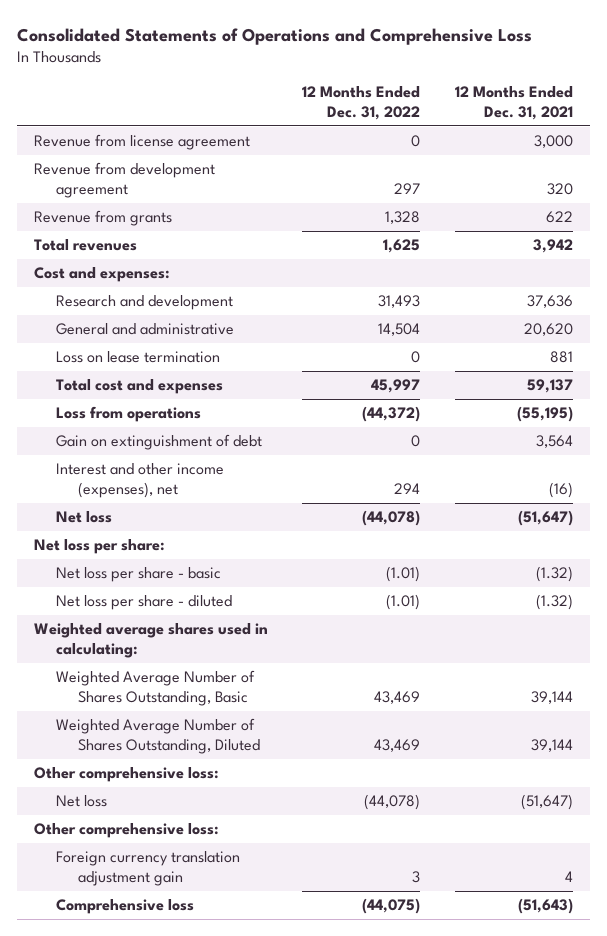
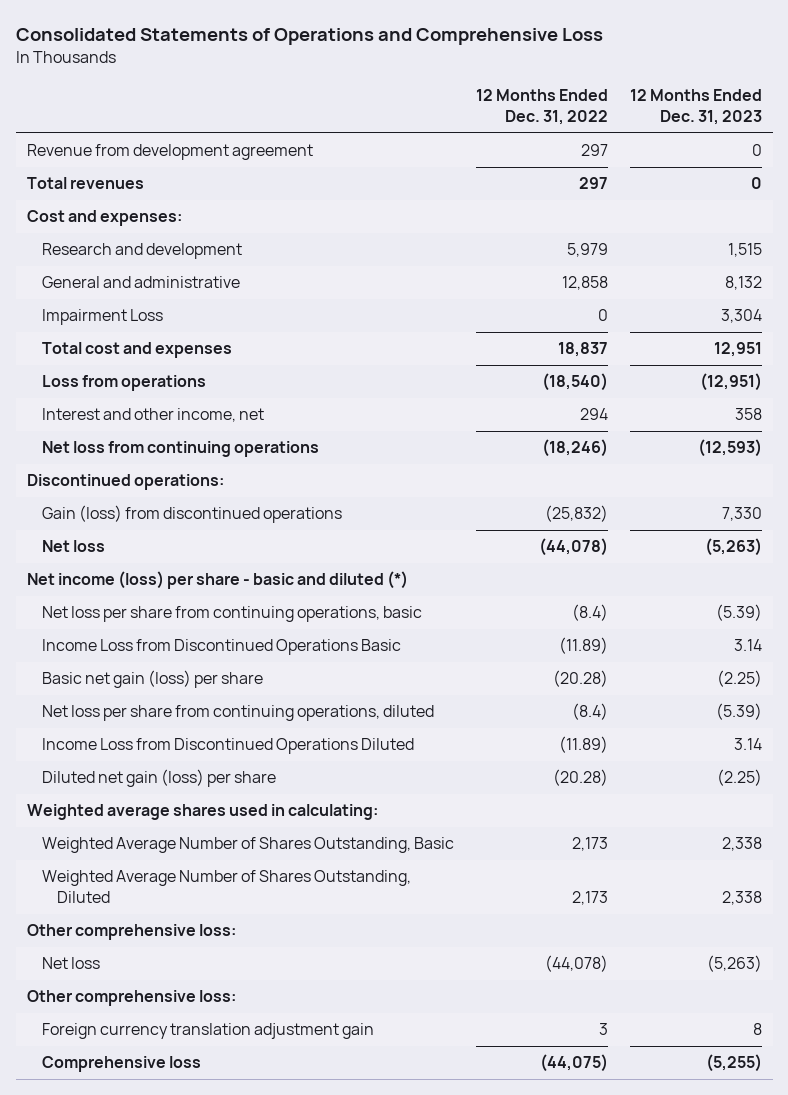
[455,86,574,121] 12 Months Ended Dec. 31, 2021 -> none
none -> [629,89,762,126] 12 Months Ended Dec. 31, 2023
[33,134,250,151] Revenue from license agreement -> none
[33,210,172,227] Revenue from grants -> none
[383,239,421,254] 1,625 -> [578,177,608,190] 297
[55,351,220,364] Loss on lease termination -> none
[55,434,262,451] Gain on extinguishment of debt -> none
[378,295,421,309] 31,493 -> [566,243,608,258] 5,979
[378,323,421,337] 14,504 -> [561,276,608,291] 12,858
none -> [41,309,163,326] Impairment Loss
[371,379,421,394] 45,997 -> [557,342,608,358] 18,837
[362,406,421,423] (44,372) -> [541,373,608,392] (18,540)
[55,463,224,499] Interest and other income (expenses), net -> [41,408,264,423] Interest and other income, net
none -> [41,441,319,458] Net loss from continuing operations
none -> [26,474,224,491] Discontinued operations:
none -> [41,505,342,524] Gain (loss) from discontinued operations
[33,539,165,555] Net loss per share: -> [26,571,408,590] Net income (loss) per share - basic and diluted (*)
none -> [41,606,422,623] Net loss per share from continuing operations, basic
none -> [41,639,401,656] Income Loss from Discontinued Operations Basic
[55,567,221,583] Net loss per share - basic -> [41,670,263,689] Basic net gain (loss) per share
[386,566,421,583] (1.01) -> [552,670,608,688] (20.28)
none -> [41,705,434,722] Net loss per share from continuing operations, diluted
none -> [41,738,414,755] Income Loss from Discontinued Operations Diluted
[55,595,232,611] Net loss per share - diluted -> [41,769,276,788] Diluted net gain (loss) per share
[386,594,421,611] (1.01) -> [552,769,608,787] (20.28)
[374,691,421,705] 43,469 -> [571,837,608,852] 2,173
[374,739,421,753] 43,469 -> [571,891,608,906] 2,173

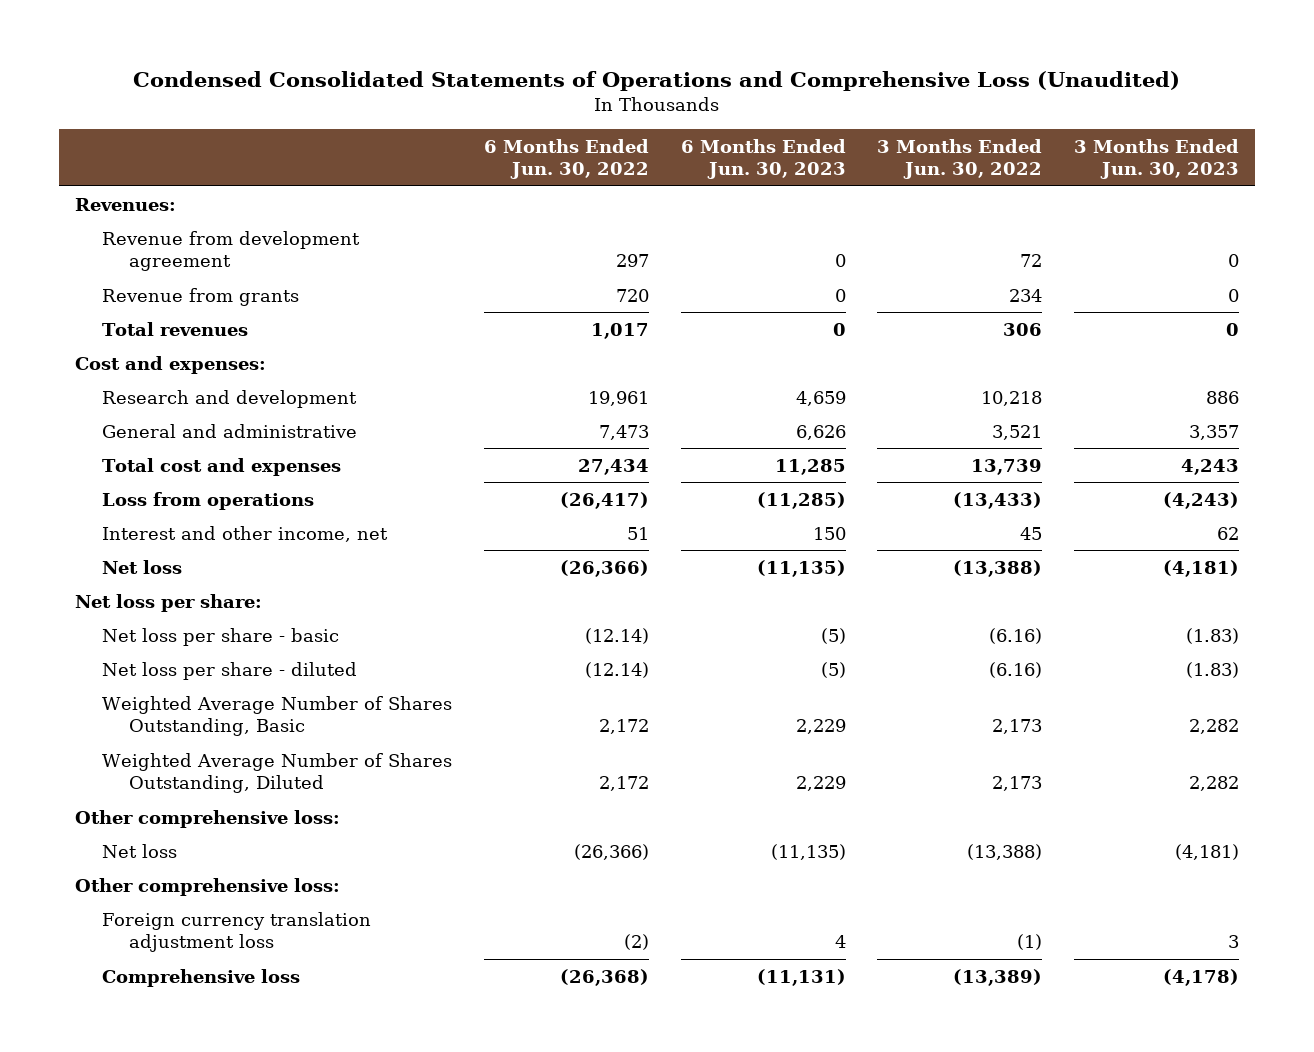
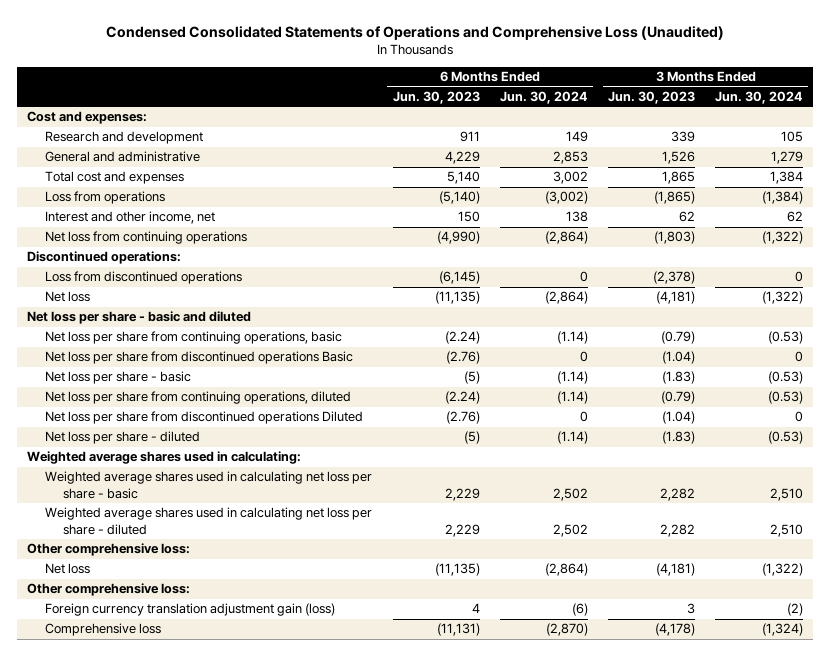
[483,138,649,180] 6 Months Ended Jun. 30, 2022 -> none
[877,138,1043,180] 3 Months Ended Jun. 30, 2022 -> none
none -> [499,91,588,105] Jun. 30, 2024
none -> [715,91,804,105] Jun. 30, 2024
[75,197,177,211] Revenues: -> none
[102,230,361,272] Revenue from development agreement -> none
[102,287,300,306] Revenue from grants -> none
[102,321,249,336] Total revenues -> none
[795,390,846,406] 4,659 -> [459,131,480,143] 911
[1205,390,1239,404] 886 -> [670,131,695,143] 339
[795,424,846,440] 6,626 -> [444,151,480,165] 4,229
[1188,424,1239,440] 3,357 -> [661,151,695,165] 1,526
[774,458,846,475] 11,285 -> [446,171,480,185] 5,140
[1180,458,1239,475] 4,243 -> [661,171,695,185] 1,865
[756,491,846,509] (11,285) -> [438,191,480,205] (5,140)
[1162,491,1239,509] (4,243) -> [653,191,695,205] (1,865)
none -> [45,231,248,245] Net loss from continuing operations
none -> [27,251,182,265] Discontinued operations:
none -> [45,271,243,285] Loss from discontinued operations
[75,593,263,612] Net loss per share: -> [27,311,252,325] Net loss per share - basic and diluted
none -> [45,331,343,345] Net loss per share from continuing operations, basic
none -> [45,351,354,365] Net loss per share from discontinued operations Basic
none -> [45,391,352,405] Net loss per share from continuing operations, diluted
none -> [45,411,364,425] Net loss per share from discontinued operations Diluted
none -> [27,451,302,465] Weighted average shares used in calculating:
[102,695,453,737] Weighted Average Number of Shares Outstanding, Basic -> [45,471,373,499] Weighted average shares used in calculating net loss per share - basic
[102,752,453,794] Weighted Average Number of Shares Outstanding, Diluted -> [45,507,373,535] Weighted average shares used in calculating net loss per share - diluted
[102,911,372,953] Foreign currency translation adjustment loss -> [45,603,336,617] Foreign currency translation adjustment gain (loss)

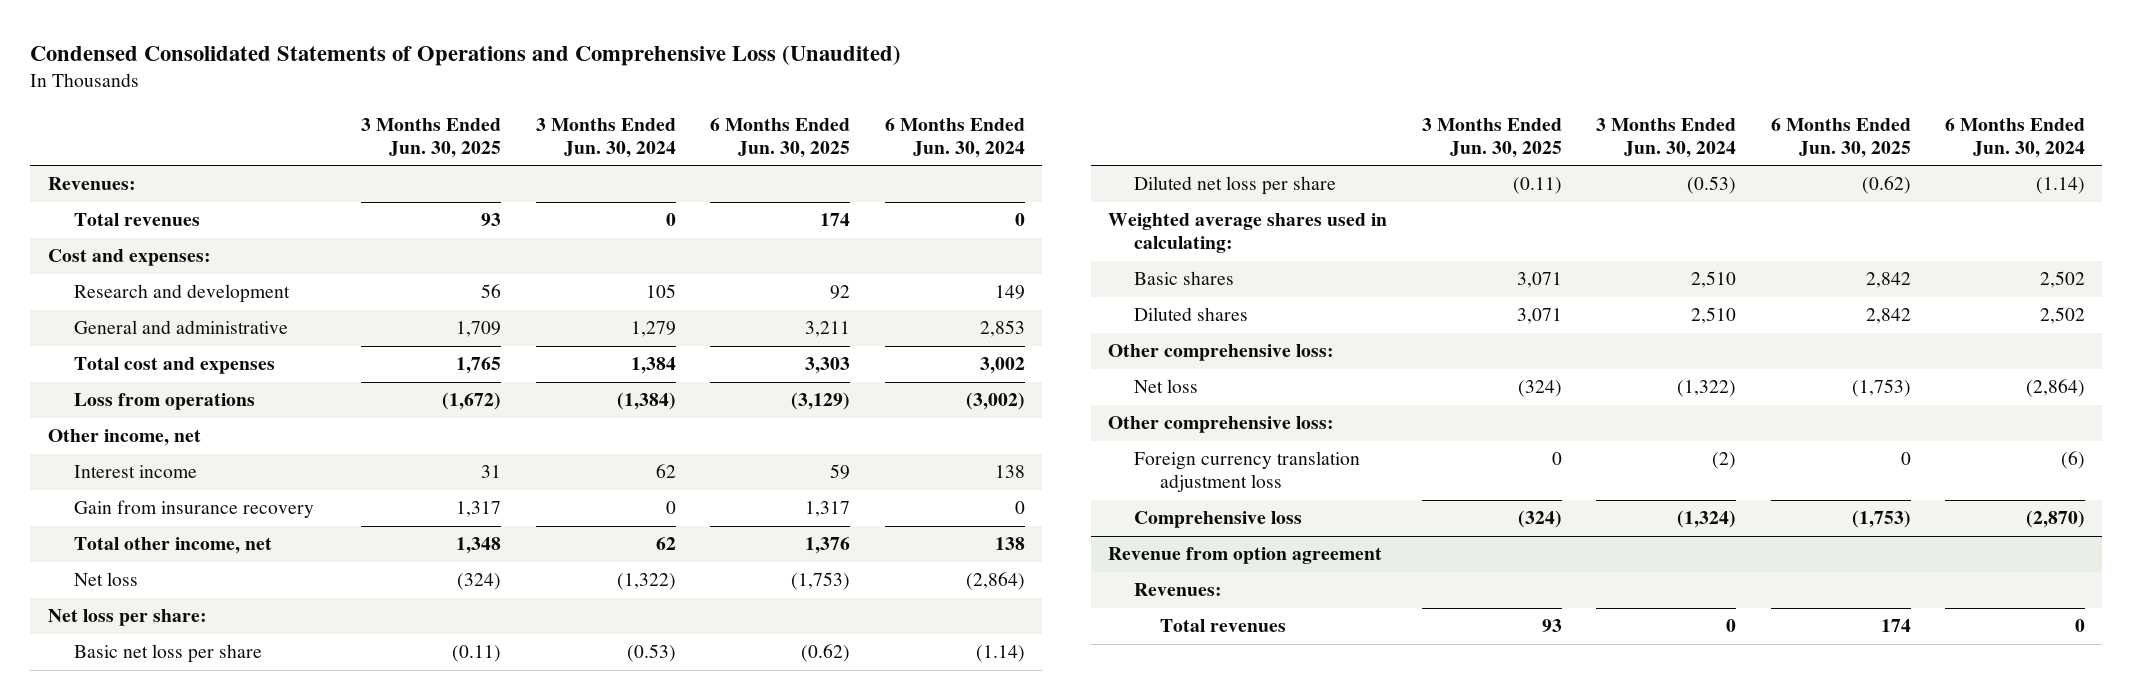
[392,91,480,105] Jun. 30, 2023 -> none
[607,91,695,105] Jun. 30, 2023 -> none
none -> [361,118,502,158] 3 Months Ended Jun. 30, 2025
none -> [710,118,851,158] 6 Months Ended Jun. 30, 2025
none -> [47,177,136,191] Revenues:
none -> [73,213,200,227] Total revenues
[45,231,248,245] Net loss from continuing operations -> none
[27,251,182,265] Discontinued operations: -> none
[45,271,243,285] Loss from discontinued operations -> none
none -> [47,429,201,447] Other income, net
none -> [73,465,197,479] Interest income
none -> [73,500,314,519] Gain from insurance recovery
[45,211,216,225] Interest and other income, net -> [73,537,272,555] Total other income, net
[45,331,343,345] Net loss per share from continuing operations, basic -> none
[45,351,354,365] Net loss per share from discontinued operations Basic -> none
[45,391,352,405] Net loss per share from continuing operations, diluted -> none
[45,411,364,425] Net loss per share from discontinued operations Diluted -> none
[27,311,252,325] Net loss per share - basic and diluted -> [47,609,207,627] Net loss per share:
[45,371,192,385] Net loss per share - basic -> [73,644,262,664] Basic net loss per share
[45,431,201,445] Net loss per share - diluted -> [1134,176,1337,196] Diluted net loss per share
[45,471,373,499] Weighted average shares used in calculating net loss per share - basic -> [1134,271,1235,286] Basic shares
[45,507,373,535] Weighted average shares used in calculating net loss per share - diluted -> [1134,307,1249,322] Diluted shares
[45,603,336,617] Foreign currency translation adjustment gain (loss) -> [1134,451,1361,493] Foreign currency translation adjustment loss
none -> [1108,547,1383,565] Revenue from option agreement
none -> [1134,583,1223,597] Revenues:
none -> [1160,619,1287,633] Total revenues

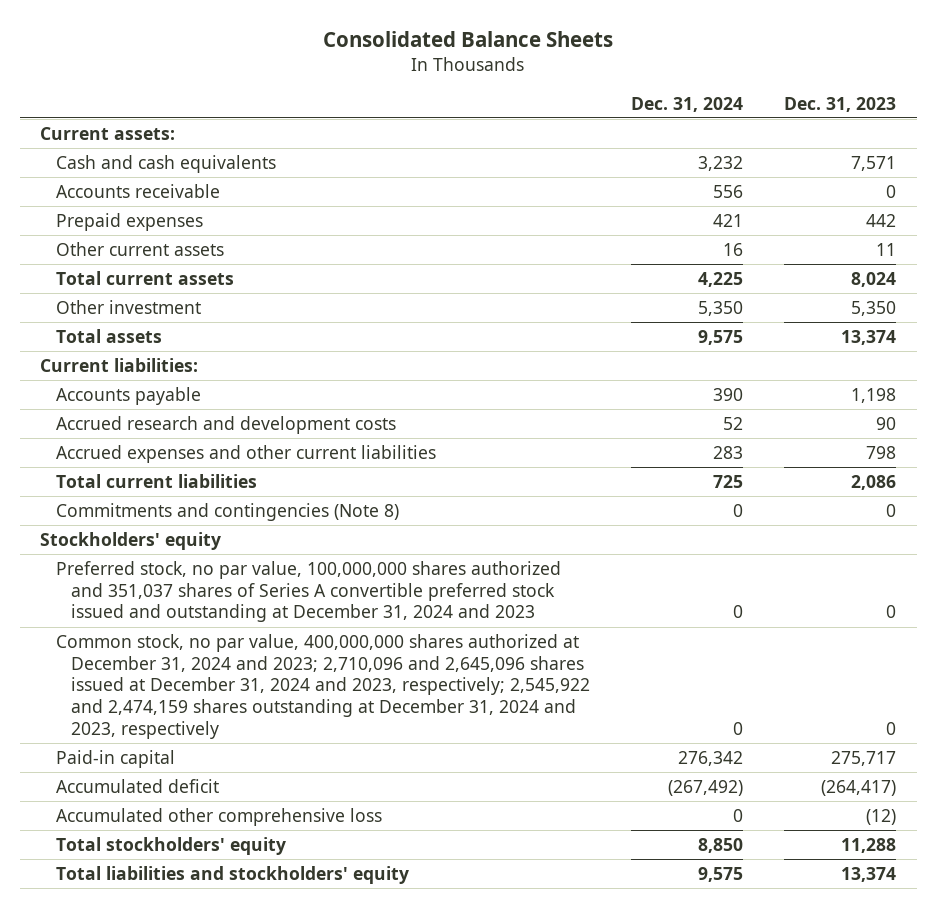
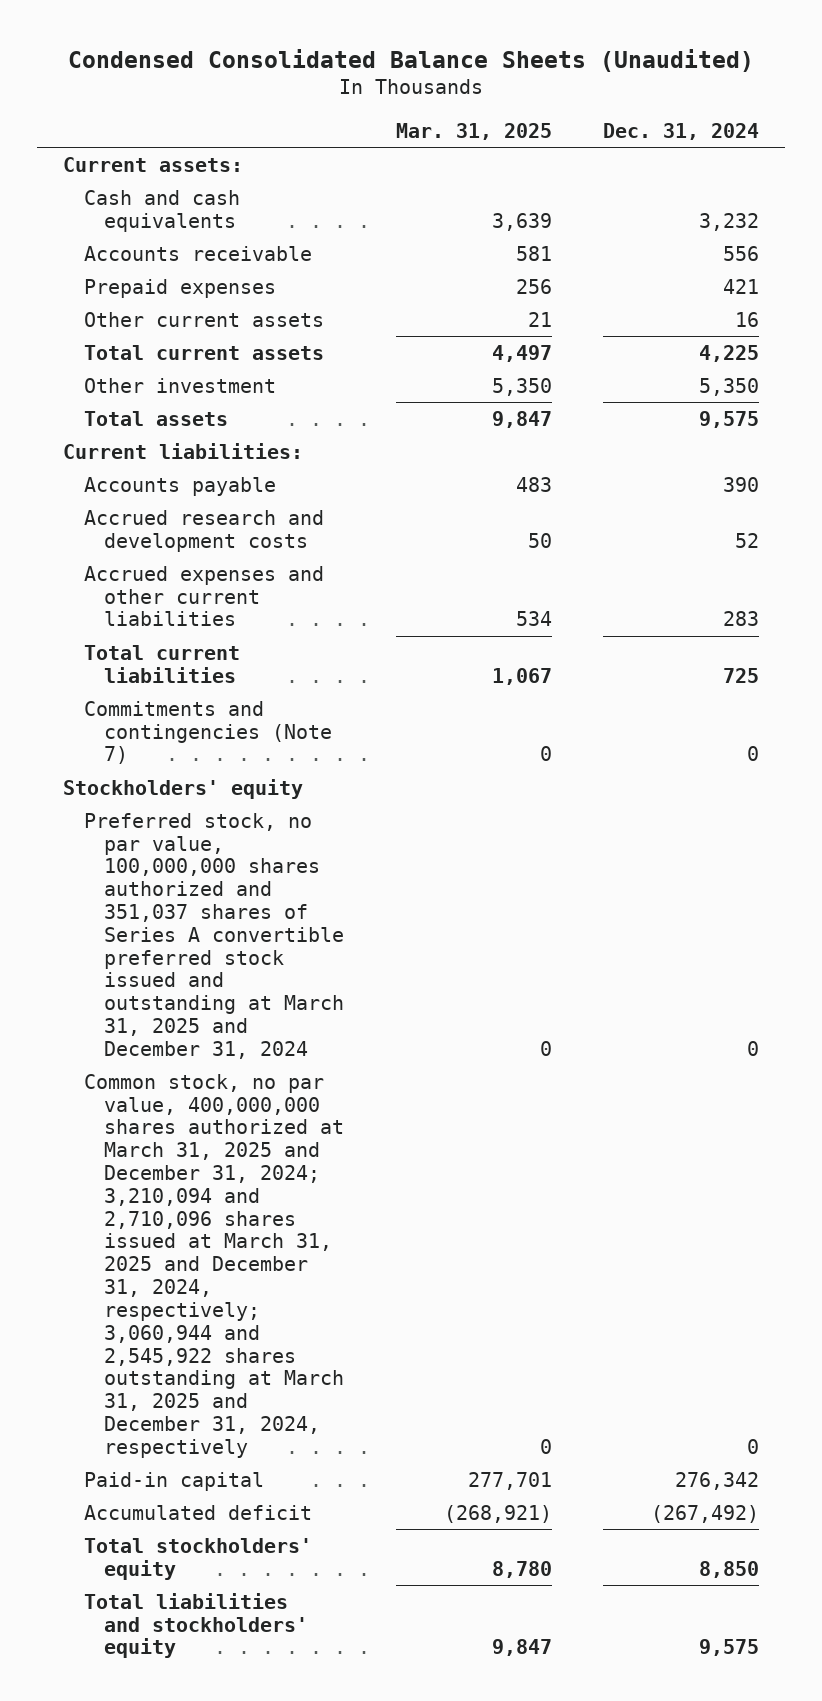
[323,31,614,48] Consolidated Balance Sheets -> [67,48,754,72] Condensed Consolidated Balance Sheets (Unaudited)
[784,96,897,112] Dec. 31, 2023 -> none
none -> [395,122,552,140] Mar. 31, 2025
[55,503,399,522] Commitments and contingencies (Note 8) -> [83,700,333,765] Commitments and contingencies (Note 7)
[55,561,561,623] Preferred stock, no par value, 100,000,000 shares authorized and 351,037 shares of Series A convertible preferred stock issued and outstanding at December 31, 2024 and 2023 -> [83,812,345,1059] Preferred stock, no par value, 100,000,000 shares authorized and 351,037 shares of Series A convertible preferred stock issued and outstanding at March 31, 2025 and December 31, 2024
[55,634,591,739] Common stock, no par value, 400,000,000 shares authorized at December 31, 2024 and 2023; 2,710,096 and 2,645,096 shares issued at December 31, 2024 and 2023, respectively; 2,545,922 and 2,474,159 shares outstanding at December 31, 2024 and 2023, respectively -> [83,1073,345,1458] Common stock, no par value, 400,000,000 shares authorized at March 31, 2025 and December 31, 2024; 3,210,094 and 2,710,096 shares issued at March 31, 2025 and December 31, 2024, respectively; 3,060,944 and 2,545,922 shares outstanding at March 31, 2025 and December 31, 2024, respectively
[55,808,382,827] Accumulated other comprehensive loss -> none

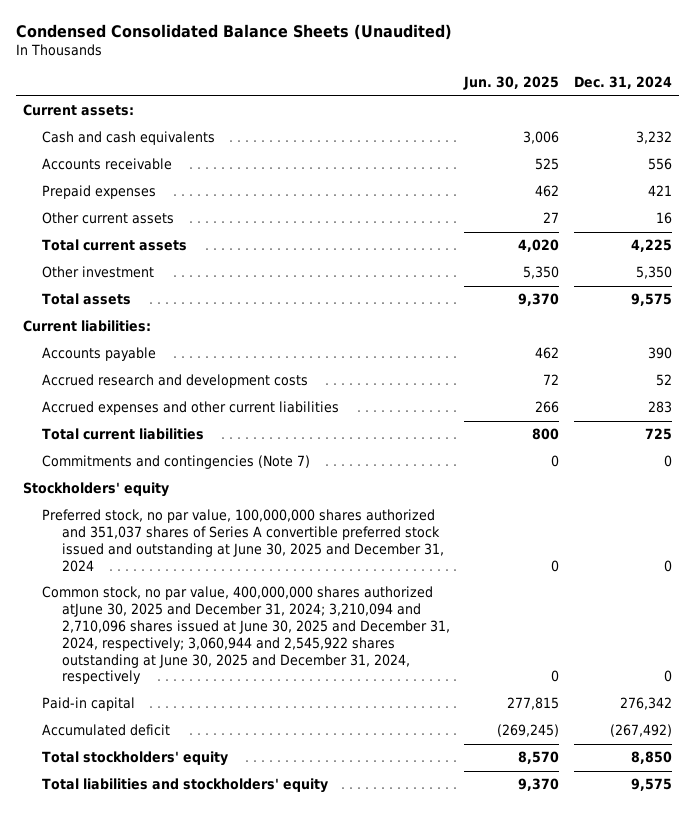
[395,122,552,140] Mar. 31, 2025 -> none
none -> [463,76,560,91] Jun. 30, 2025
[83,812,345,1059] Preferred stock, no par value, 100,000,000 shares authorized and 351,037 shares of Series A convertible preferred stock issued and outstanding at March 31, 2025 and December 31, 2024 -> [42,509,444,572] Preferred stock, no par value, 100,000,000 shares authorized and 351,037 shares of Series A convertible preferred stock issued and outstanding at June 30, 2025 and December 31, 2024
[83,1073,345,1458] Common stock, no par value, 400,000,000 shares authorized at March 31, 2025 and December 31, 2024; 3,210,094 and 2,710,096 shares issued at March 31, 2025 and December 31, 2024, respectively; 3,060,944 and 2,545,922 shares outstanding at March 31, 2025 and December 31, 2024, respectively -> [42,586,450,685] Common stock, no par value, 400,000,000 shares authorized atJune 30, 2025 and December 31, 2024; 3,210,094 and 2,710,096 shares issued at June 30, 2025 and December 31, 2024, respectively; 3,060,944 and 2,545,922 shares outstanding at June 30, 2025 and December 31, 2024, respectively

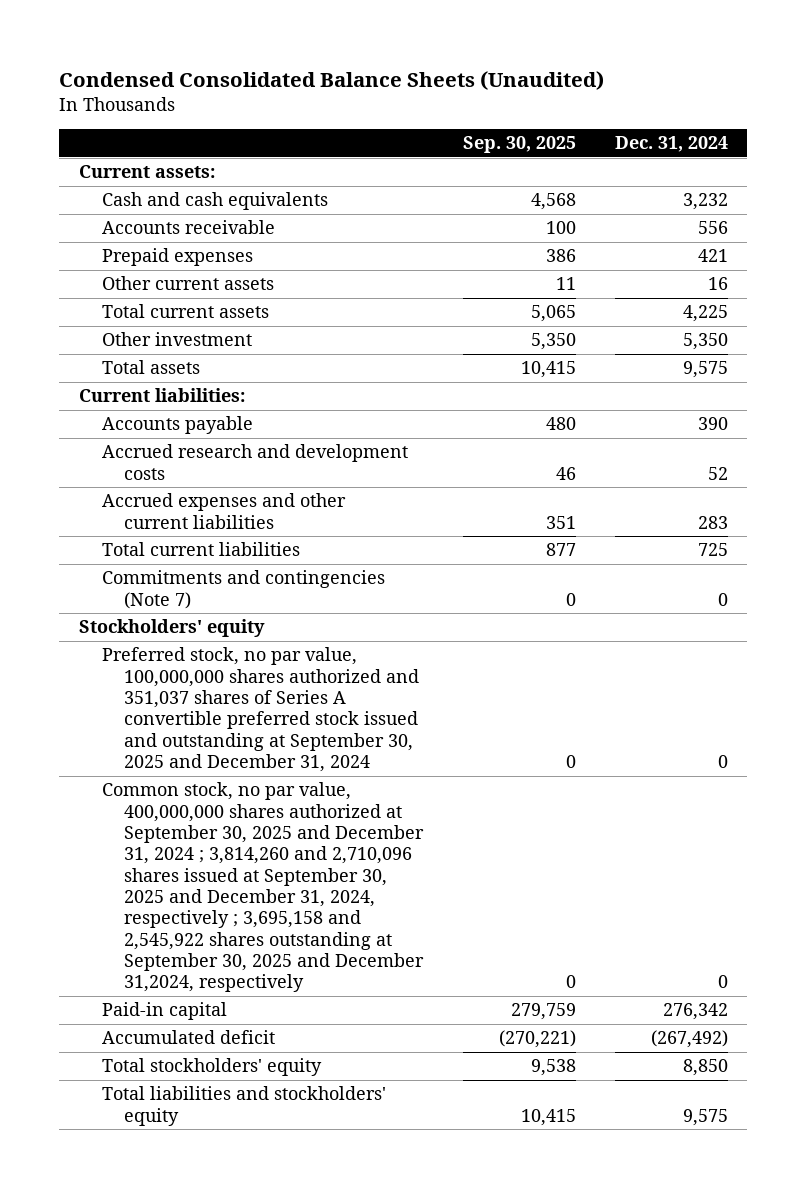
[463,76,560,91] Jun. 30, 2025 -> none
none -> [462,136,576,154] Sep. 30, 2025
[42,509,444,572] Preferred stock, no par value, 100,000,000 shares authorized and 351,037 shares of Series A convertible preferred stock issued and outstanding at June 30, 2025 and December 31, 2024 -> [101,647,420,772] Preferred stock, no par value, 100,000,000 shares authorized and 351,037 shares of Series A convertible preferred stock issued and outstanding at September 30, 2025 and December 31, 2024
[42,586,450,685] Common stock, no par value, 400,000,000 shares authorized atJune 30, 2025 and December 31, 2024; 3,210,094 and 2,710,096 shares issued at June 30, 2025 and December 31, 2024, respectively; 3,060,944 and 2,545,922 shares outstanding at June 30, 2025 and December 31, 2024, respectively -> [101,782,425,993] Common stock, no par value, 400,000,000 shares authorized at September 30, 2025 and December 31, 2024 ; 3,814,260 and 2,710,096 shares issued at September 30, 2025 and December 31, 2024, respectively ; 3,695,158 and 2,545,922 shares outstanding at September 30, 2025 and December 31,2024, respectively

